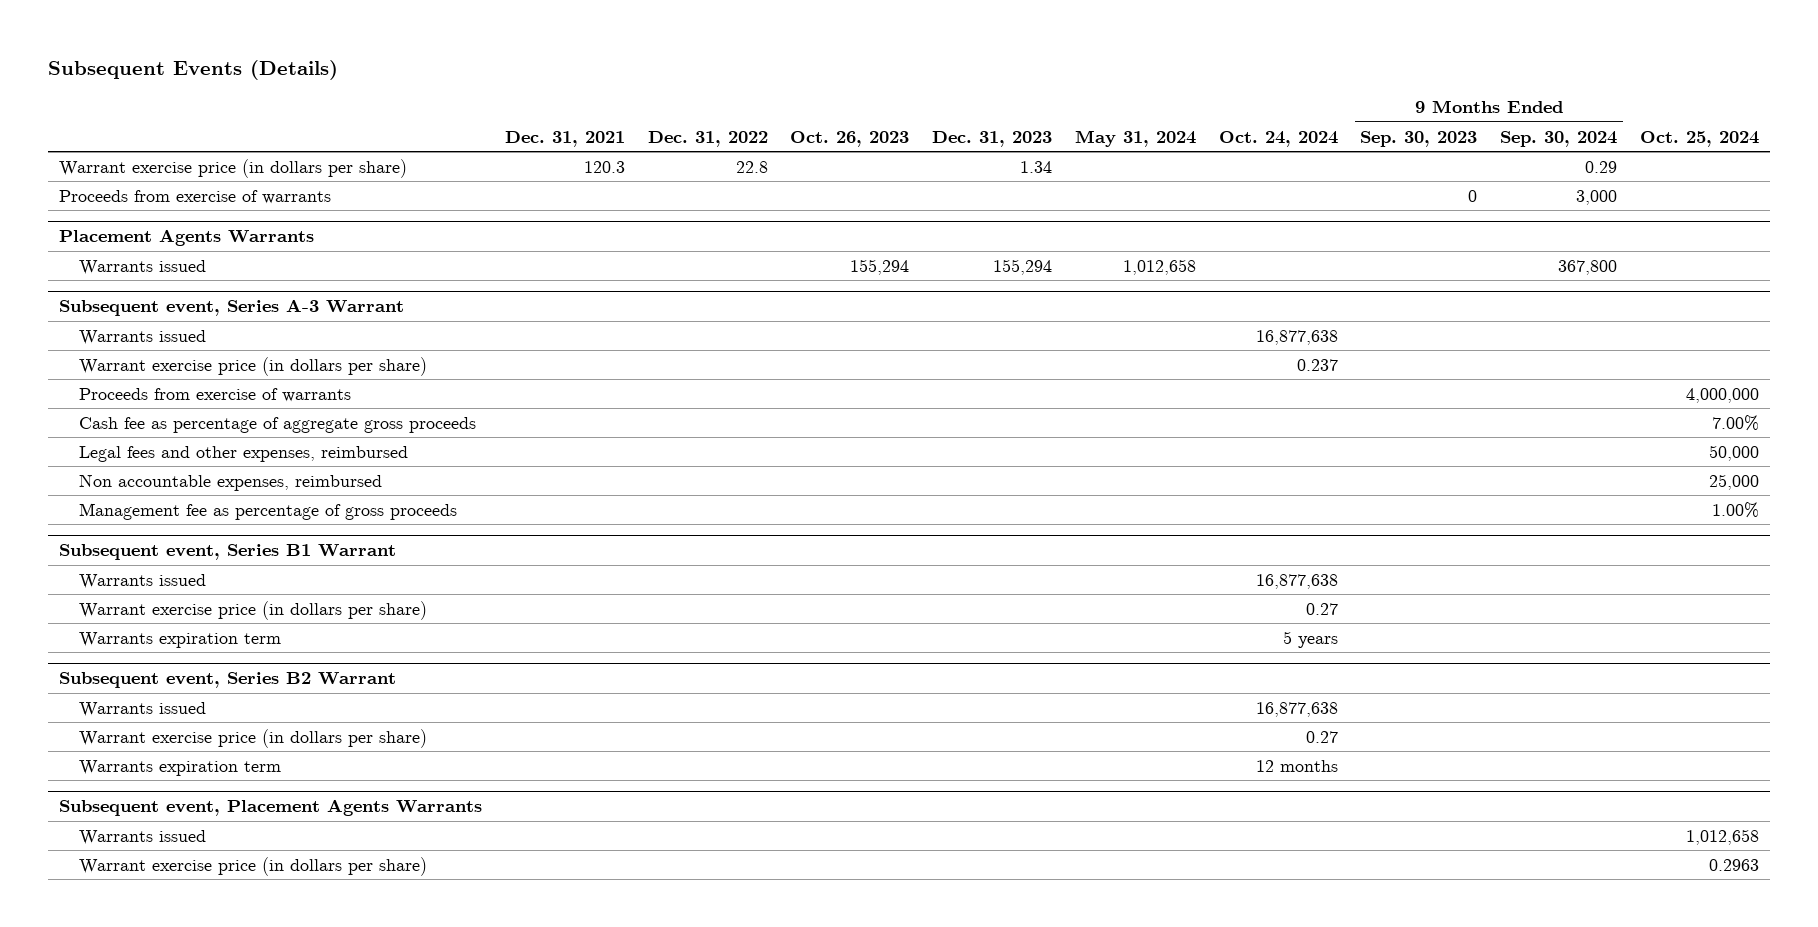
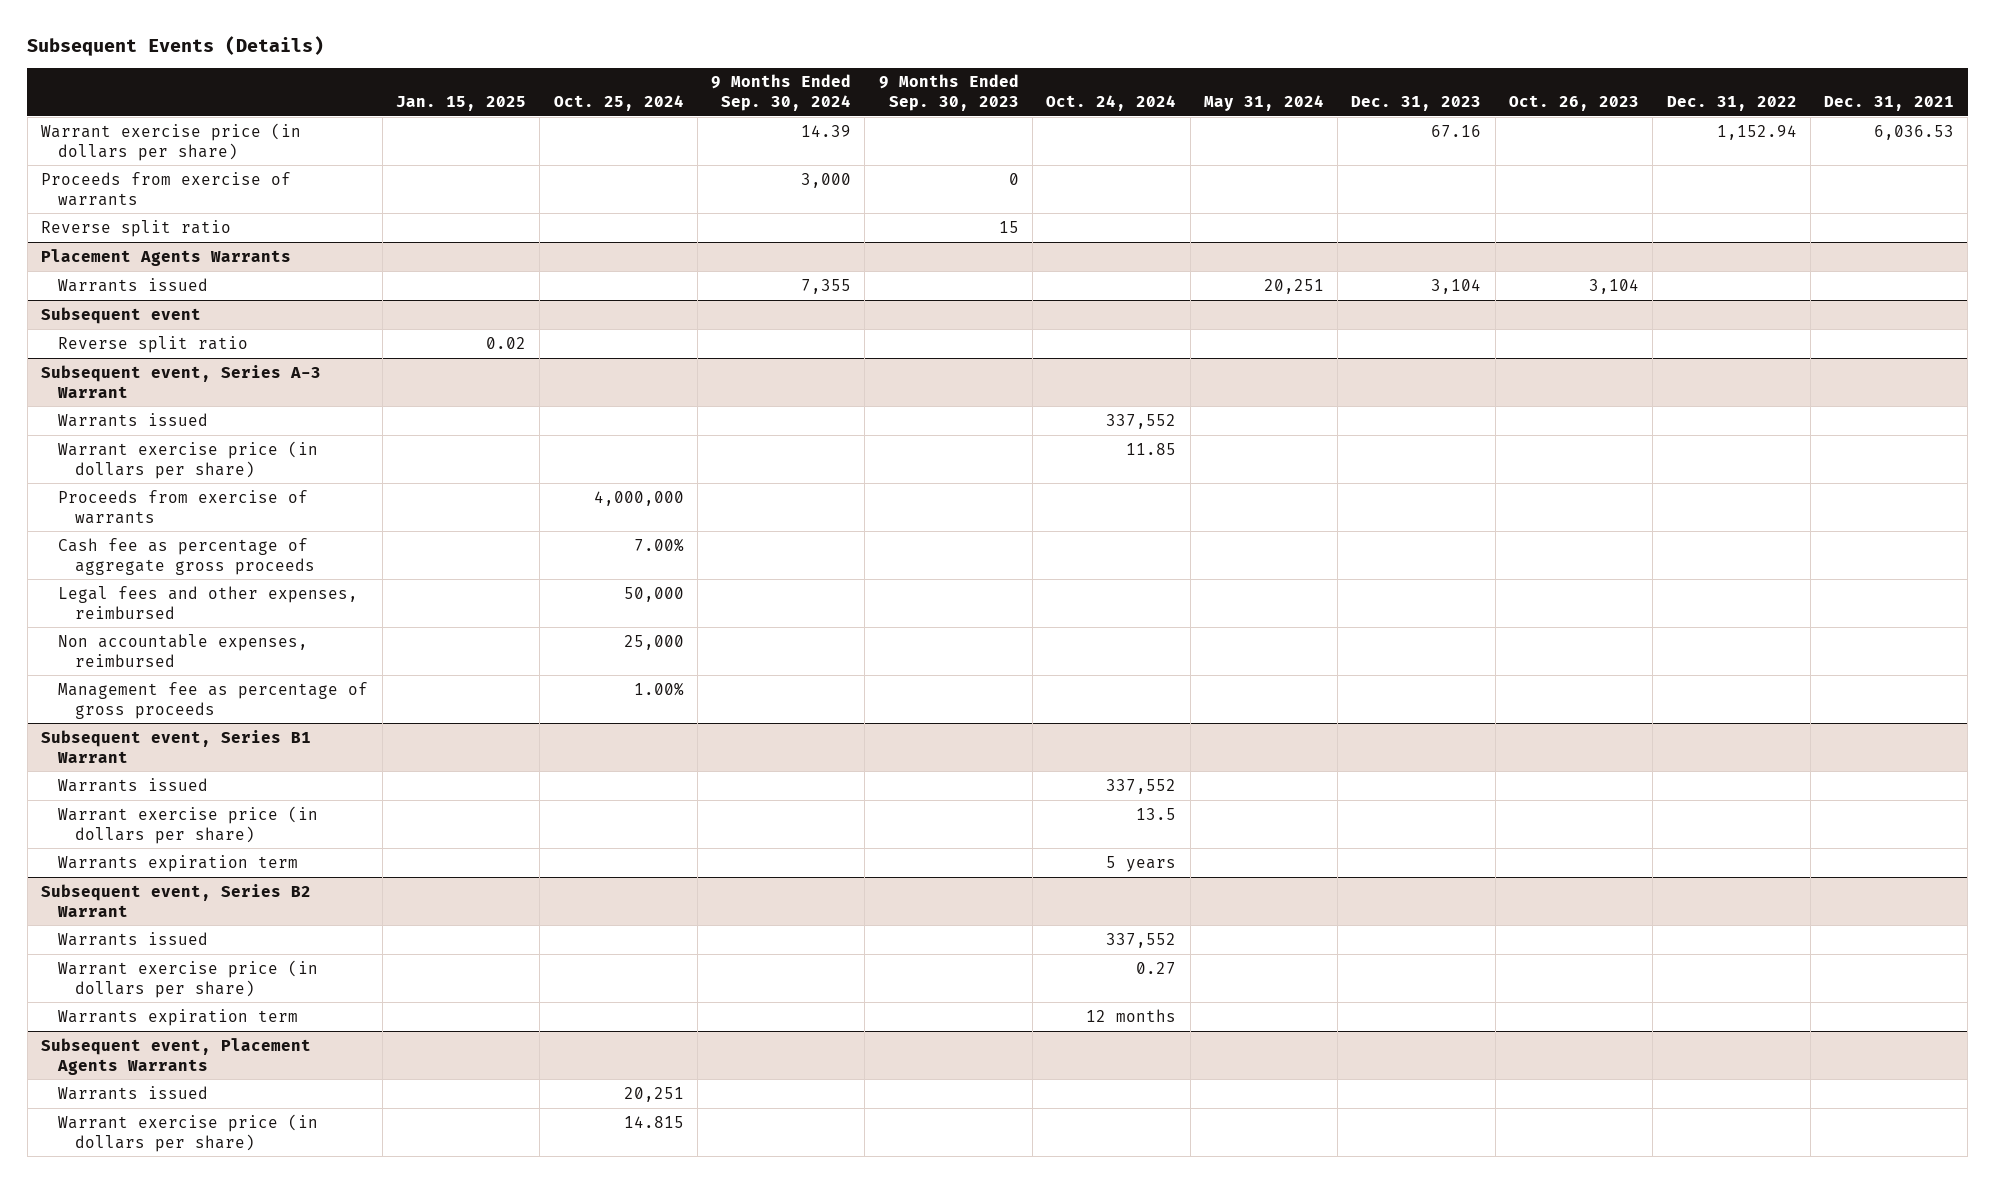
none -> [395,96,526,112] Jan. 15, 2025
[583,160,625,173] 120.3 -> [1874,124,1955,140] 6,036.53
[735,160,768,173] 22.8 -> [1716,124,1797,140] 1,152.94
[1020,160,1053,173] 1.34 -> [1431,124,1482,137] 67.16
[1585,160,1618,173] 0.29 -> [801,124,852,137] 14.39
none -> [41,219,232,237] Reverse split ratio
[850,258,910,275] 155,294 -> [1589,278,1640,294] 3,104
[993,258,1053,275] 155,294 -> [1431,278,1482,294] 3,104
[1122,258,1196,275] 1,012,658 -> [1263,278,1324,294] 20,251
[1558,259,1618,275] 367,800 -> [801,278,852,294] 7,355
none -> [41,306,202,324] Subsequent event
none -> [58,335,249,353] Reverse split ratio
[1255,329,1338,345] 16,877,638 -> [1106,413,1177,429] 337,552
[1296,358,1338,371] 0.237 -> [1126,442,1177,455] 11.85
[1255,573,1338,589] 16,877,638 -> [1106,778,1177,794] 337,552
[1305,602,1338,615] 0.27 -> [1136,807,1177,820] 13.5
[1255,701,1338,717] 16,877,638 -> [1106,932,1177,948] 337,552
[1685,828,1759,845] 1,012,658 -> [623,1086,684,1102] 20,251
[1708,858,1759,871] 0.2963 -> [623,1115,684,1128] 14.815

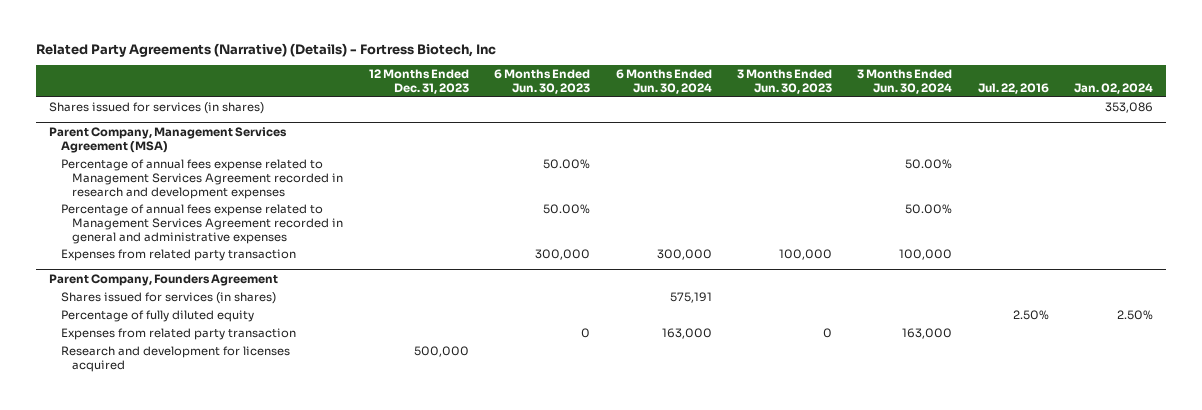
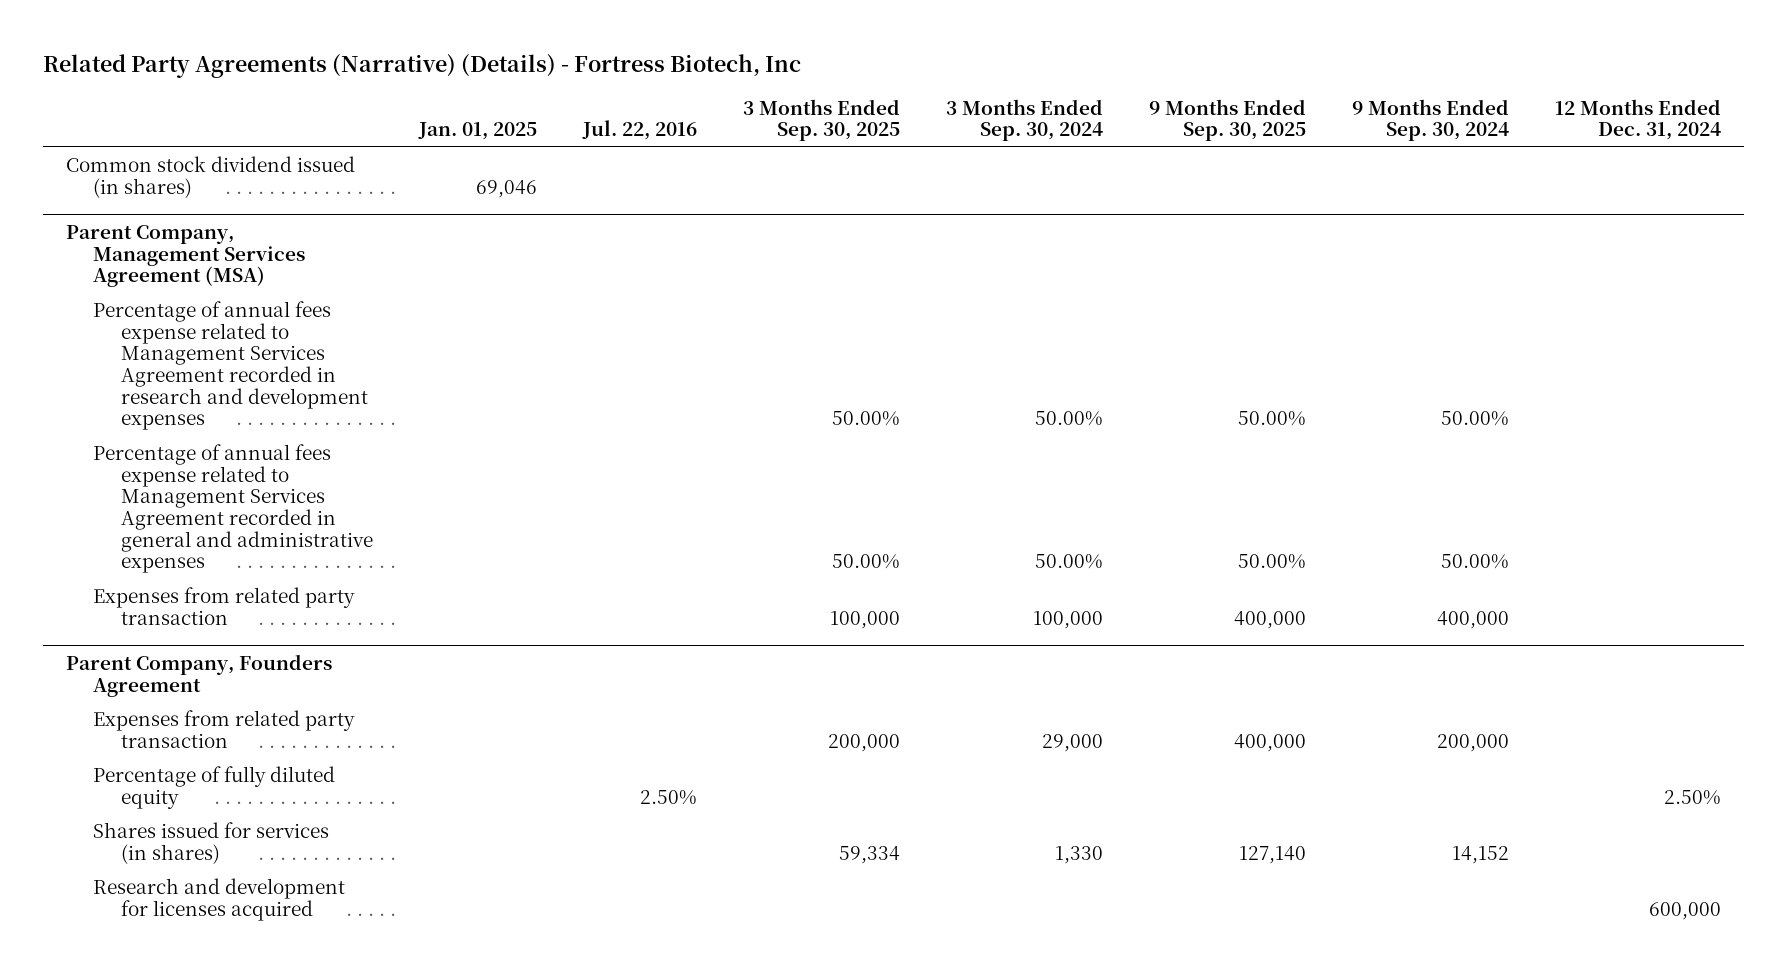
[368,68,469,94] 12 Months Ended Dec. 31, 2023 -> none
[494,68,591,94] 6 Months Ended Jun. 30, 2023 -> none
[615,68,712,94] 6 Months Ended Jun. 30, 2024 -> none
[736,68,832,94] 3 Months Ended Jun. 30, 2023 -> none
[857,68,953,94] 3 Months Ended Jun. 30, 2024 -> none
[1074,82,1154,94] Jan. 02, 2024 -> none
none -> [418,122,538,141] Jan. 01, 2025
none -> [742,98,900,142] 3 Months Ended Sep. 30, 2025
none -> [945,98,1103,142] 3 Months Ended Sep. 30, 2024
none -> [1148,98,1306,142] 9 Months Ended Sep. 30, 2025
none -> [1351,98,1509,142] 9 Months Ended Sep. 30, 2024
none -> [1554,98,1721,141] 12 Months Ended Dec. 31, 2024
[48,102,264,115] Shares issued for services (in shares) -> none
none -> [65,156,355,198] Common stock dividend issued (in shares)
[60,310,254,323] Percentage of fully diluted equity -> [93,766,336,809] Percentage of fully diluted equity
[60,292,276,305] Shares issued for services (in shares) -> [93,822,330,864] Shares issued for services (in shares)

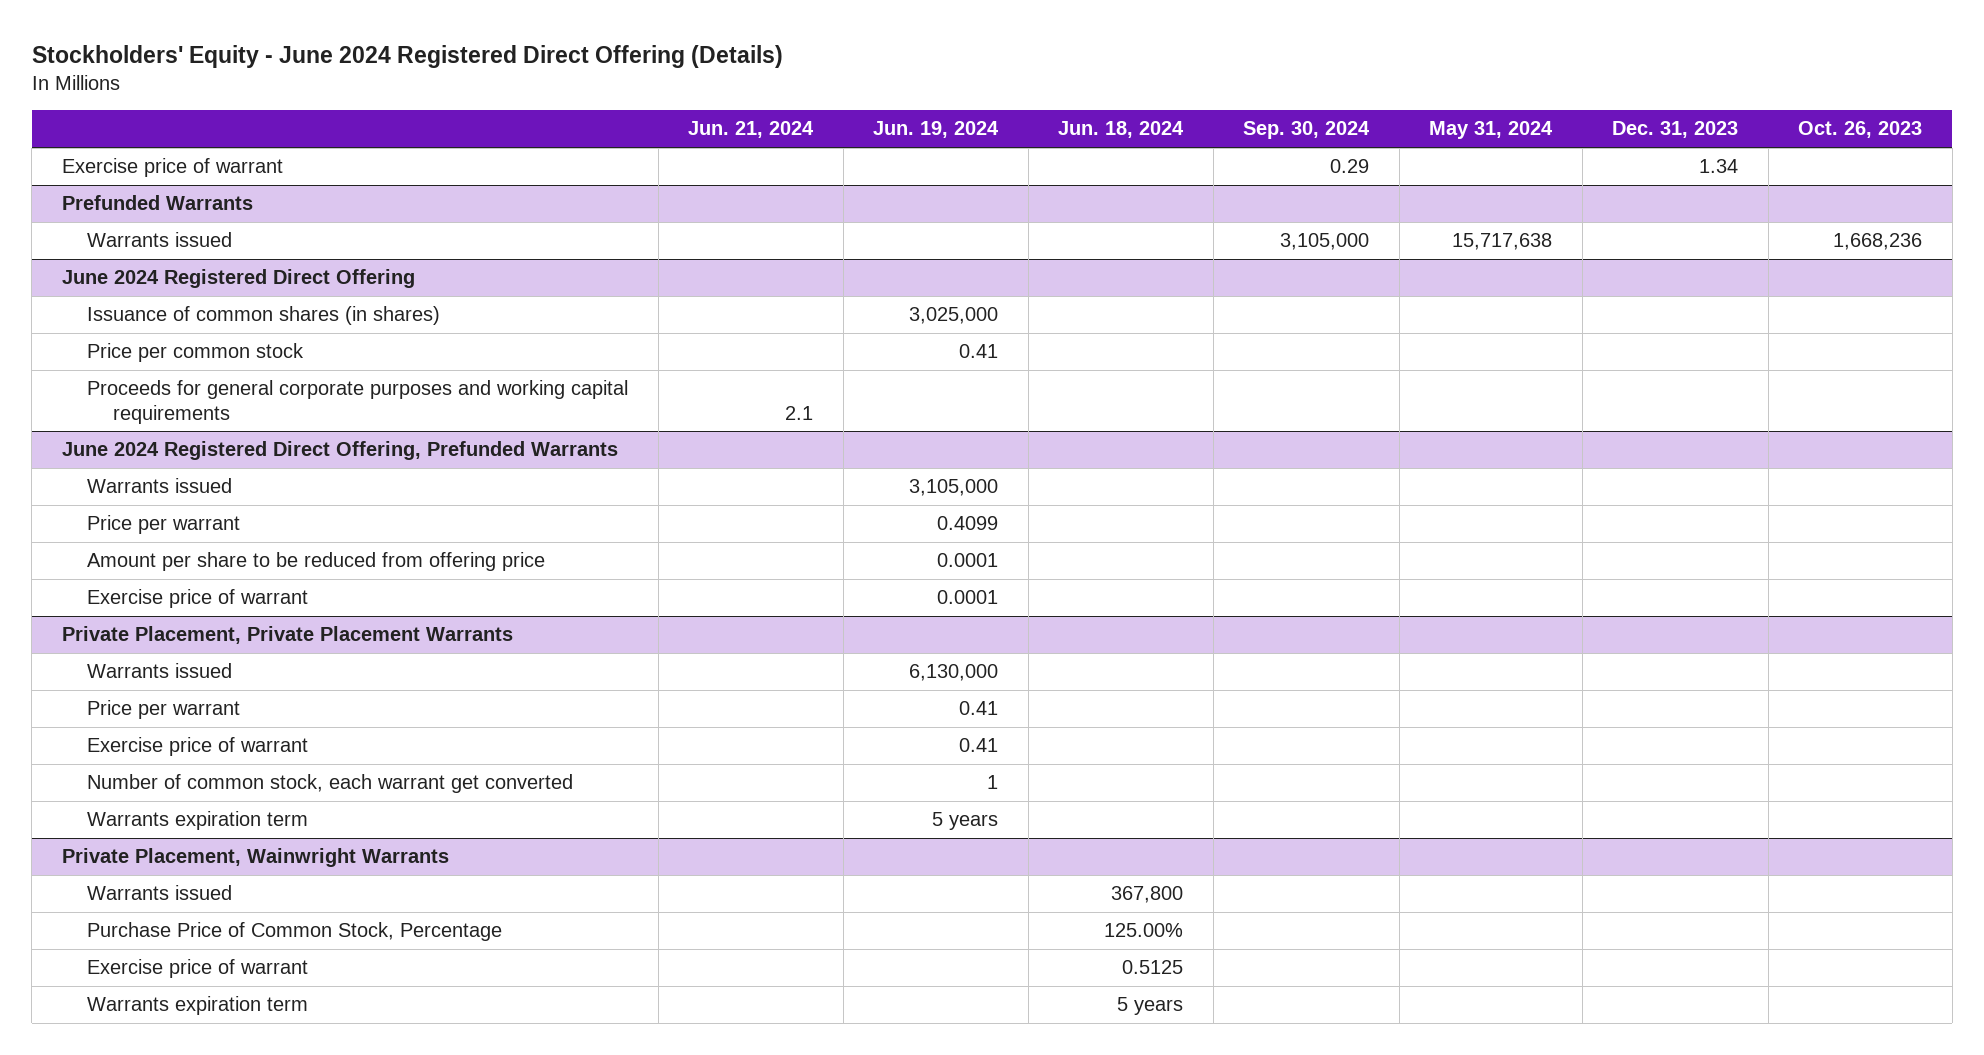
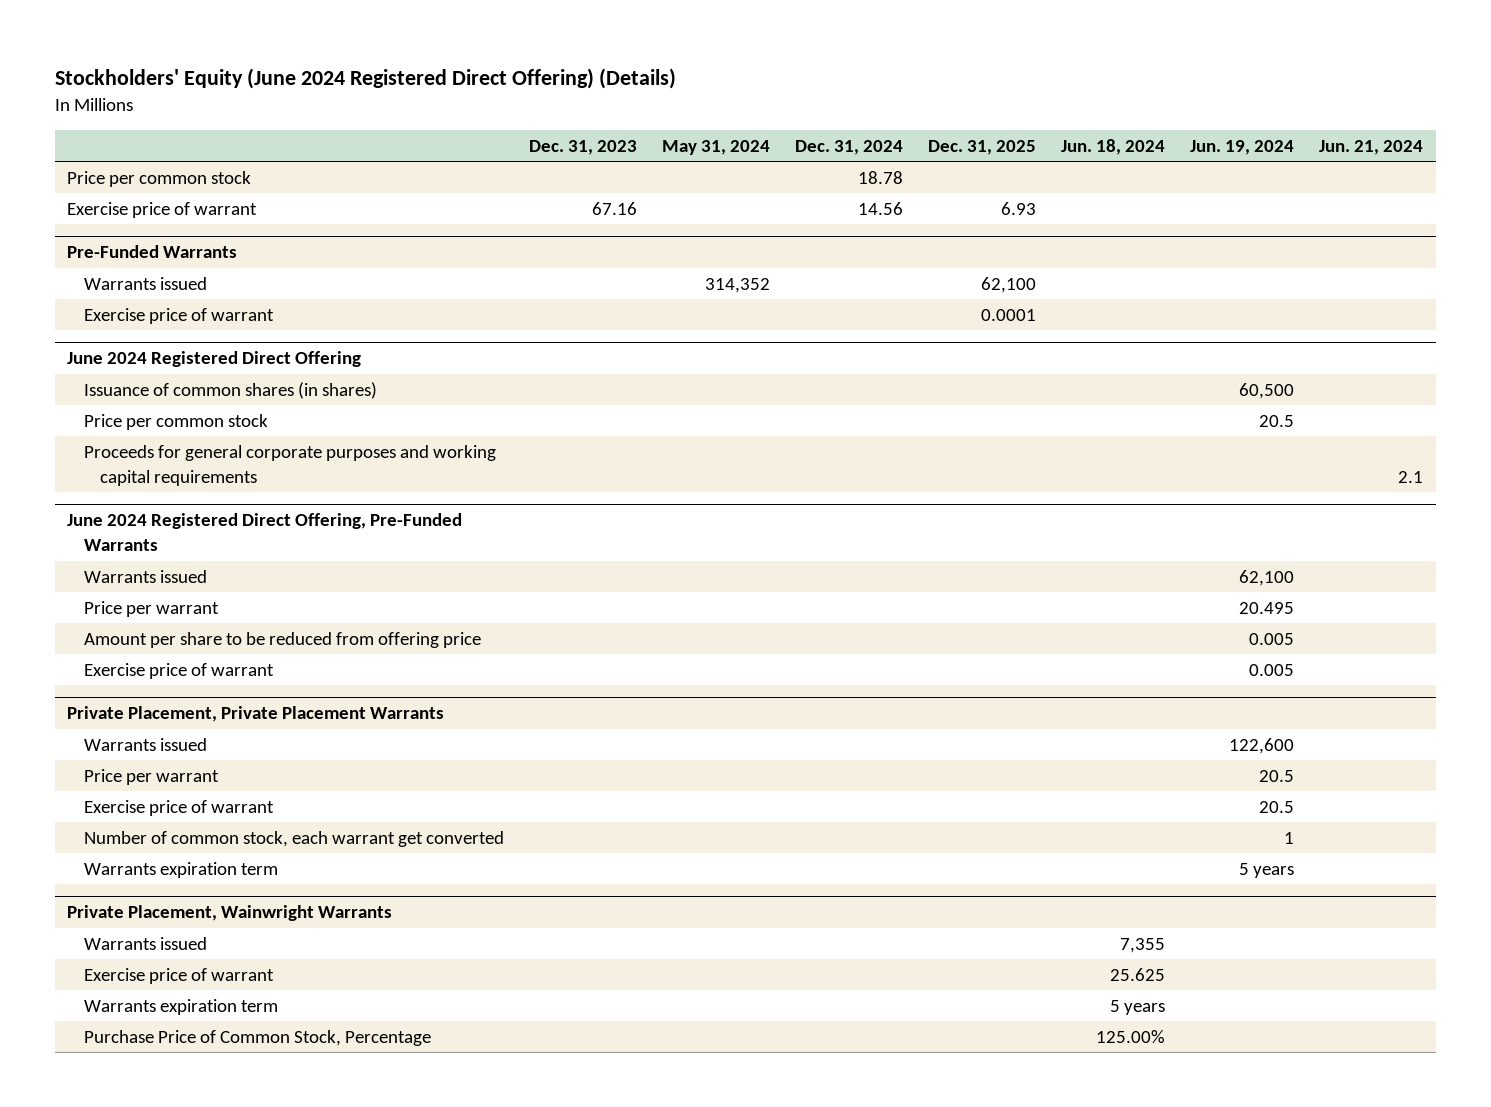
[31,44,783,68] Stockholders' Equity - June 2024 Registered Direct Offering (Details) -> [54,67,676,89] Stockholders' Equity (June 2024 Registered Direct Offering) (Details)
[1243,121,1371,140] Sep. 30, 2024 -> none
[1798,121,1923,139] Oct. 26, 2023 -> none
none -> [794,139,903,155] Dec. 31, 2024
none -> [928,139,1037,155] Dec. 31, 2025
none -> [67,170,252,187] Price per common stock
[1699,159,1739,174] 1.34 -> [591,201,637,215] 67.16
[61,195,253,211] Prefunded Warrants -> [67,245,238,259] Pre-Funded Warrants
[1452,233,1553,251] 15,717,638 -> [704,277,770,293] 314,352
none -> [83,307,274,324] Exercise price of warrant
[909,307,999,325] 3,025,000 -> [1239,382,1295,399] 60,500
[959,344,999,359] 0.41 -> [1259,414,1295,427] 20.5
[61,441,618,461] June 2024 Registered Direct Offering, Prefunded Warrants -> [67,513,463,552] June 2024 Registered Direct Offering, Pre-Funded Warrants
[909,479,999,497] 3,105,000 -> [1239,569,1295,586] 62,100
[937,516,999,531] 0.4099 -> [1239,601,1295,614] 20.495
[937,553,999,568] 0.0001 -> [1249,632,1295,645] 0.005
[937,590,999,605] 0.0001 -> [1249,663,1295,676] 0.005
[909,664,999,682] 6,130,000 -> [1229,737,1295,754] 122,600
[959,701,999,716] 0.41 -> [1259,769,1295,782] 20.5
[959,738,999,753] 0.41 -> [1259,800,1295,813] 20.5
[1111,886,1184,904] 367,800 -> [1120,937,1166,953] 7,355
[1122,960,1184,975] 0.5125 -> [1110,967,1166,981] 25.625
[87,922,503,942] Purchase Price of Common Stock, Percentage -> [83,1029,431,1046] Purchase Price of Common Stock, Percentage

